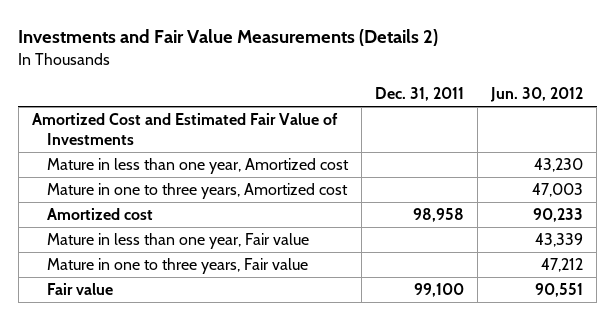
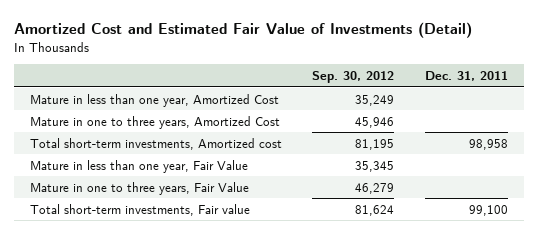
[18,29,439,47] Investments and Fair Value Measurements (Details 2) -> [14,22,473,39] Amortized Cost and Estimated Fair Value of Investments (Detail)
[490,87,584,103] Jun. 30, 2012 -> none
none -> [312,70,395,83] Sep. 30, 2012
[32,113,339,146] Amortized Cost and Estimated Fair Value of Investments -> none
[46,158,349,175] Mature in less than one year, Amortized cost -> [29,93,279,107] Mature in less than one year, Amortized Cost
[46,183,348,200] Mature in one to three years, Amortized cost -> [29,115,280,129] Mature in one to three years, Amortized Cost
[46,208,153,221] Amortized cost -> [29,137,282,150] Total short-term investments, Amortized cost
[46,233,309,250] Mature in less than one year, Fair value -> [29,159,248,173] Mature in less than one year, Fair Value
[46,258,308,275] Mature in one to three years, Fair value -> [29,181,249,195] Mature in one to three years, Fair Value
[46,283,113,296] Fair value -> [29,203,250,216] Total short-term investments, Fair value

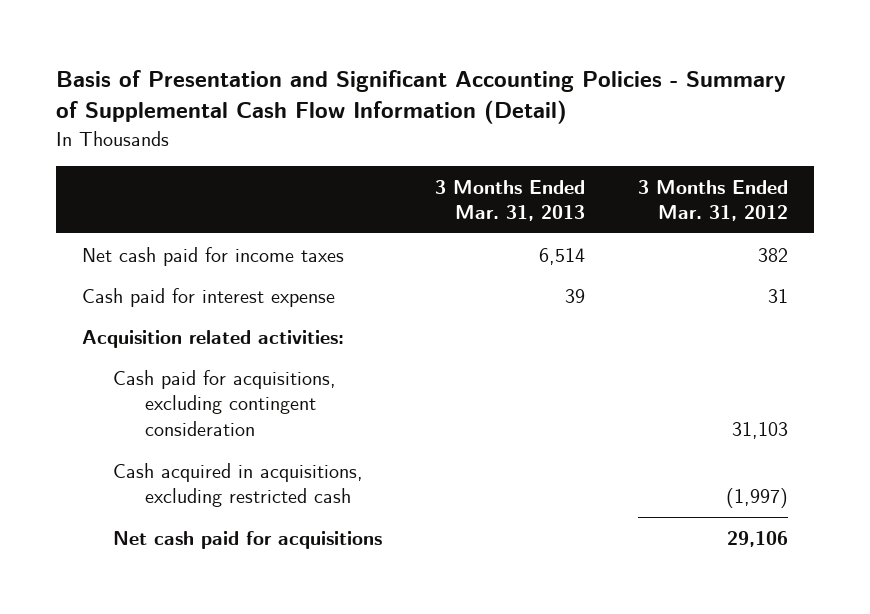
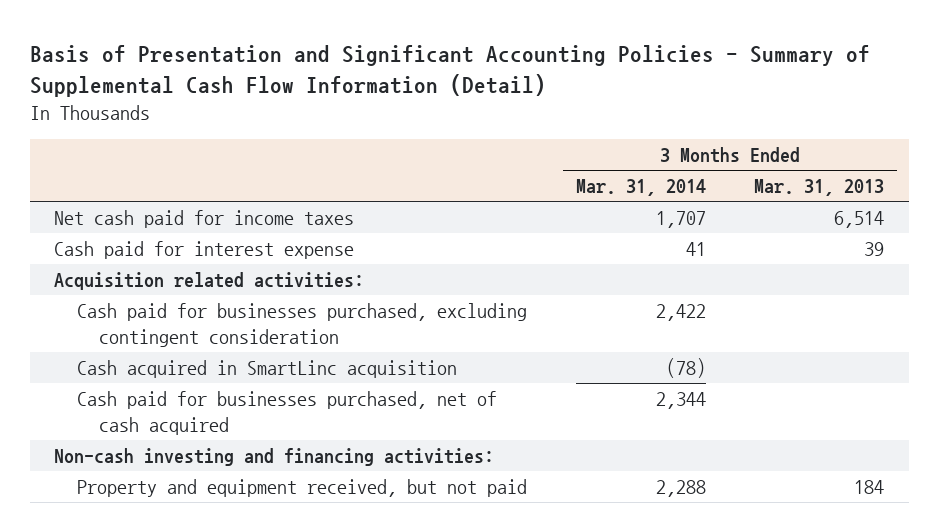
[637,179,788,222] 3 Months Ended Mar. 31, 2012 -> none
none -> [575,178,706,196] Mar. 31, 2014
[113,530,383,549] Net cash paid for acquisitions -> none
[113,369,337,437] Cash paid for acquisitions, excluding contingent consideration -> [76,302,527,347] Cash paid for businesses purchased, excluding contingent consideration
[113,462,364,508] Cash acquired in acquisitions, excluding restricted cash -> [76,359,457,378] Cash acquired in SmartLinc acquisition
none -> [76,390,497,435] Cash paid for businesses purchased, net of cash acquired
none -> [54,447,495,466] Non-cash investing and financing activities:
none -> [76,478,527,497] Property and equipment received, but not paid

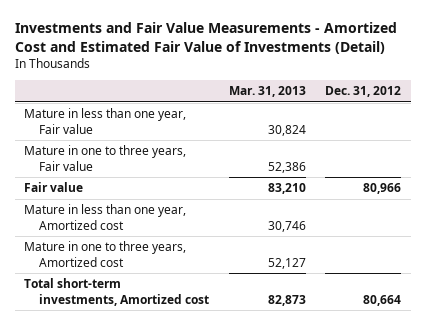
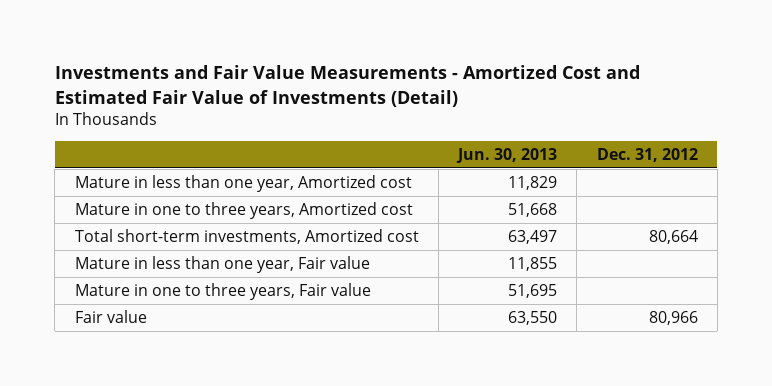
[228,86,306,98] Mar. 31, 2013 -> none
none -> [456,148,558,164] Jun. 30, 2013
[24,108,187,134] Mature in less than one year, Fair value -> [74,255,370,273] Mature in less than one year, Fair value
[24,145,187,171] Mature in one to three years, Fair value -> [74,282,371,300] Mature in one to three years, Fair value
[24,182,84,193] Fair value -> [74,309,147,323] Fair value

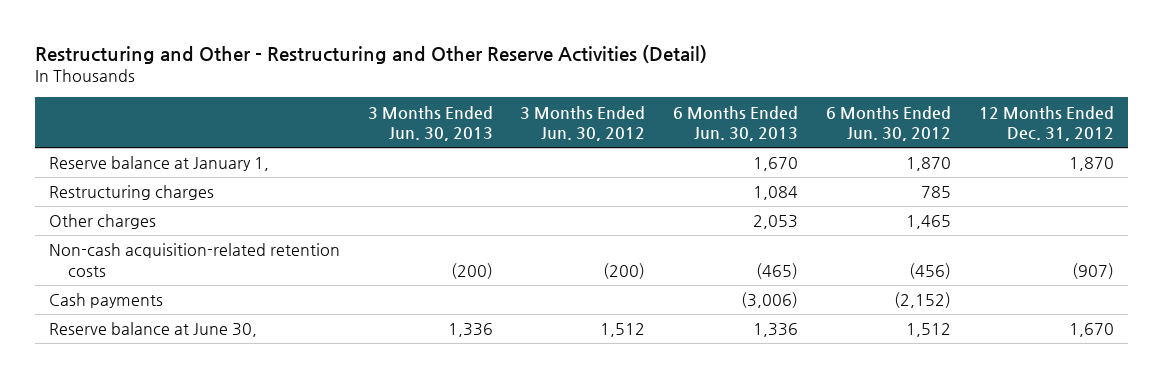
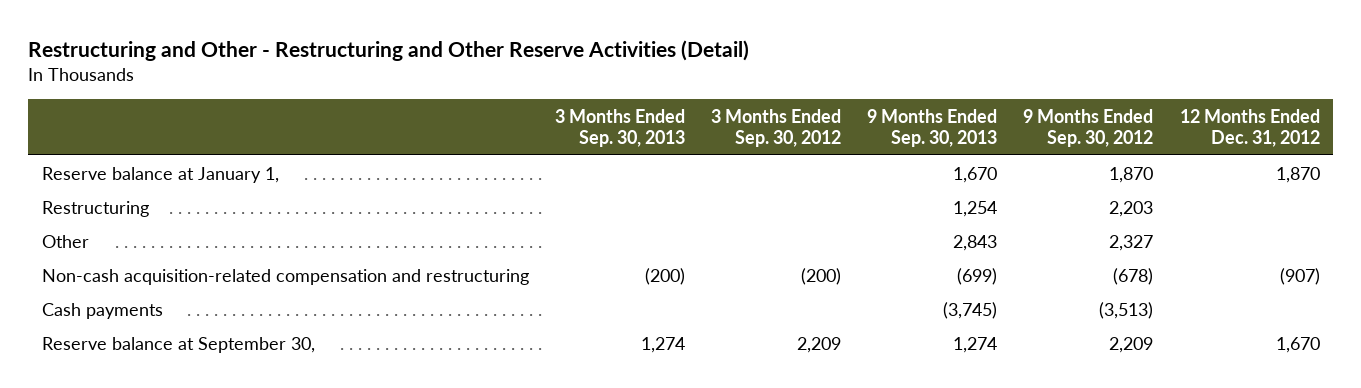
[367,105,493,142] 3 Months Ended Jun. 30, 2013 -> none
[520,105,646,142] 3 Months Ended Jun. 30, 2012 -> none
[673,105,799,142] 6 Months Ended Jun. 30, 2013 -> none
[825,105,951,142] 6 Months Ended Jun. 30, 2012 -> none
none -> [554,108,685,148] 3 Months Ended Sep. 30, 2013
none -> [711,108,842,148] 3 Months Ended Sep. 30, 2012
none -> [867,108,998,148] 9 Months Ended Sep. 30, 2013
none -> [1023,108,1154,148] 9 Months Ended Sep. 30, 2012
[48,185,214,201] Restructuring charges -> [41,200,149,217] Restructuring
[48,214,156,230] Other charges -> [41,234,89,248] Other
[48,243,340,277] Non-cash acquisition-related retention costs -> [41,268,529,285] Non-cash acquisition-related compensation and restructuring
[48,322,257,338] Reserve balance at June 30, -> [41,336,315,353] Reserve balance at September 30,

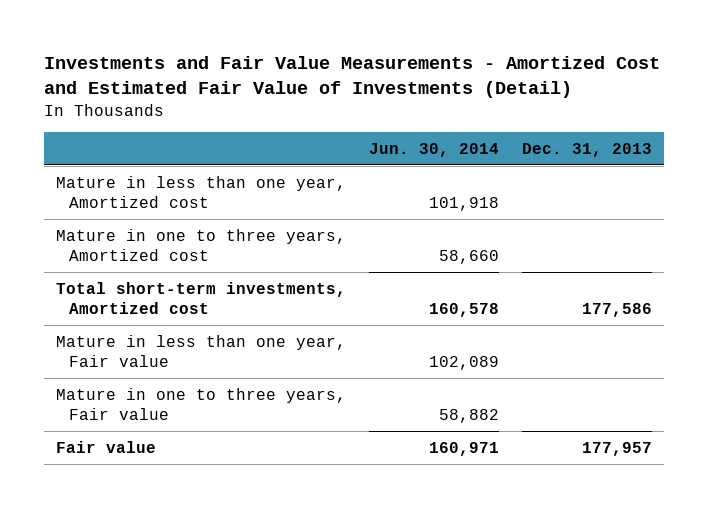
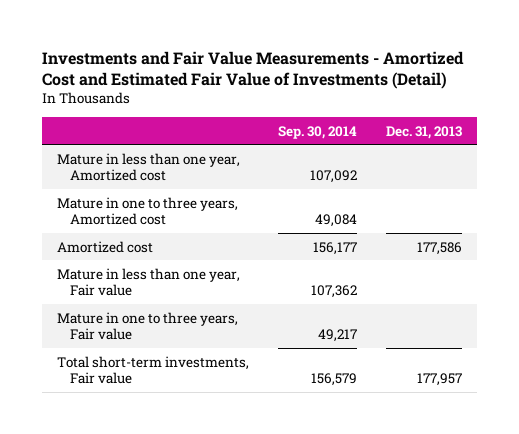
[368,142,499,157] Jun. 30, 2014 -> none
none -> [278,125,358,139] Sep. 30, 2014
[55,281,346,315] Total short-term investments, Amortized cost -> [56,240,153,253] Amortized cost
[55,440,156,453] Fair value -> [56,355,249,385] Total short-term investments, Fair value

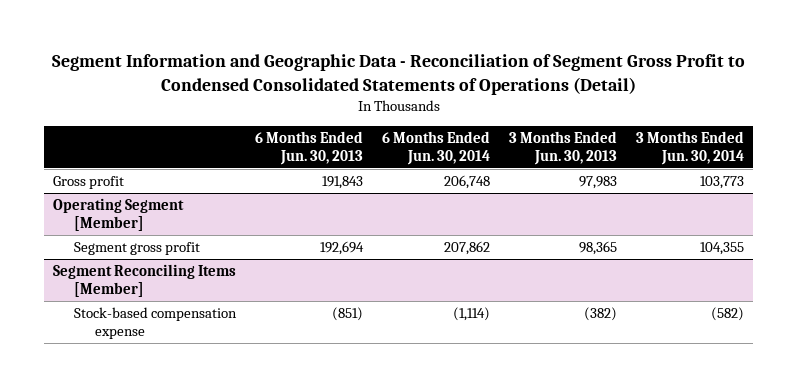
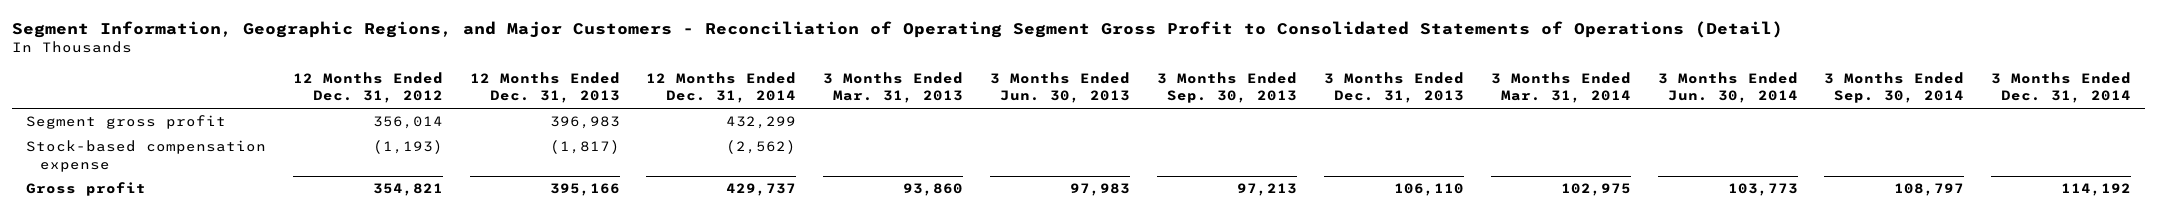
[51,54,745,95] Segment Information and Geographic Data - Reconciliation of Segment Gross Profit to Condensed Consolidated Statements of Operations (Detail) -> [12,20,1784,38] Segment Information, Geographic Regions, and Major Customers - Reconciliation of Operating Segment Gross Profit to Consolidated Statements of Operations (Detail)
[255,131,364,165] 6 Months Ended Jun. 30, 2013 -> none
[382,131,491,165] 6 Months Ended Jun. 30, 2014 -> none
none -> [292,71,443,104] 12 Months Ended Dec. 31, 2012
none -> [469,71,620,104] 12 Months Ended Dec. 31, 2013
none -> [646,71,797,104] 12 Months Ended Dec. 31, 2014
none -> [823,71,964,104] 3 Months Ended Mar. 31, 2013
none -> [1157,71,1298,104] 3 Months Ended Sep. 30, 2013
none -> [1323,71,1464,104] 3 Months Ended Dec. 31, 2013
none -> [1490,71,1631,104] 3 Months Ended Mar. 31, 2014
none -> [1824,71,1965,104] 3 Months Ended Sep. 30, 2014
none -> [1991,71,2132,104] 3 Months Ended Dec. 31, 2014
none -> [25,115,226,130] Segment gross profit
none -> [25,140,266,172] Stock-based compensation expense
[53,198,185,231] Operating Segment [Member] -> none
[74,242,201,256] Segment gross profit -> none
[53,264,237,297] Segment Reconciling Items [Member] -> none
[74,307,238,339] Stock-based compensation expense -> none

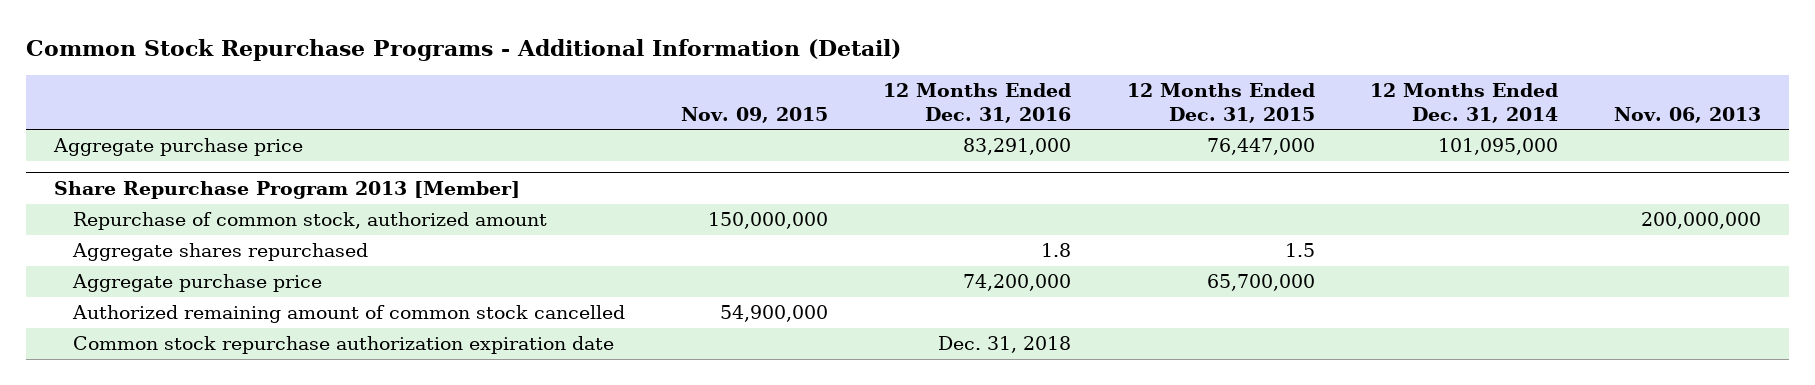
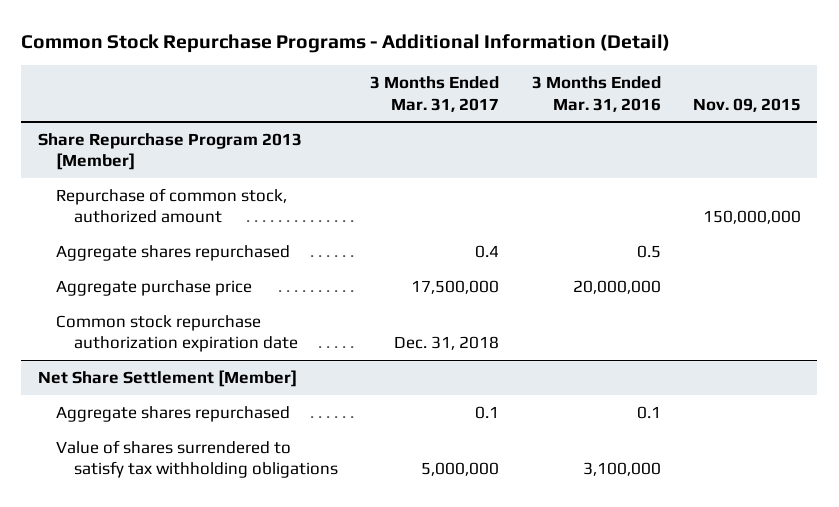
[883,83,1072,123] 12 Months Ended Dec. 31, 2016 -> none
[1126,83,1315,123] 12 Months Ended Dec. 31, 2015 -> none
[1370,83,1559,123] 12 Months Ended Dec. 31, 2014 -> none
[1613,106,1761,123] Nov. 06, 2013 -> none
none -> [370,76,500,112] 3 Months Ended Mar. 31, 2017
none -> [531,76,661,112] 3 Months Ended Mar. 31, 2016
[53,138,304,157] Aggregate purchase price -> none
[72,305,626,324] Authorized remaining amount of common stock cancelled -> none
none -> [37,369,297,387] Net Share Settlement [Member]
none -> [55,405,290,422] Aggregate shares repurchased
none -> [55,439,339,479] Value of shares surrendered to satisfy tax withholding obligations

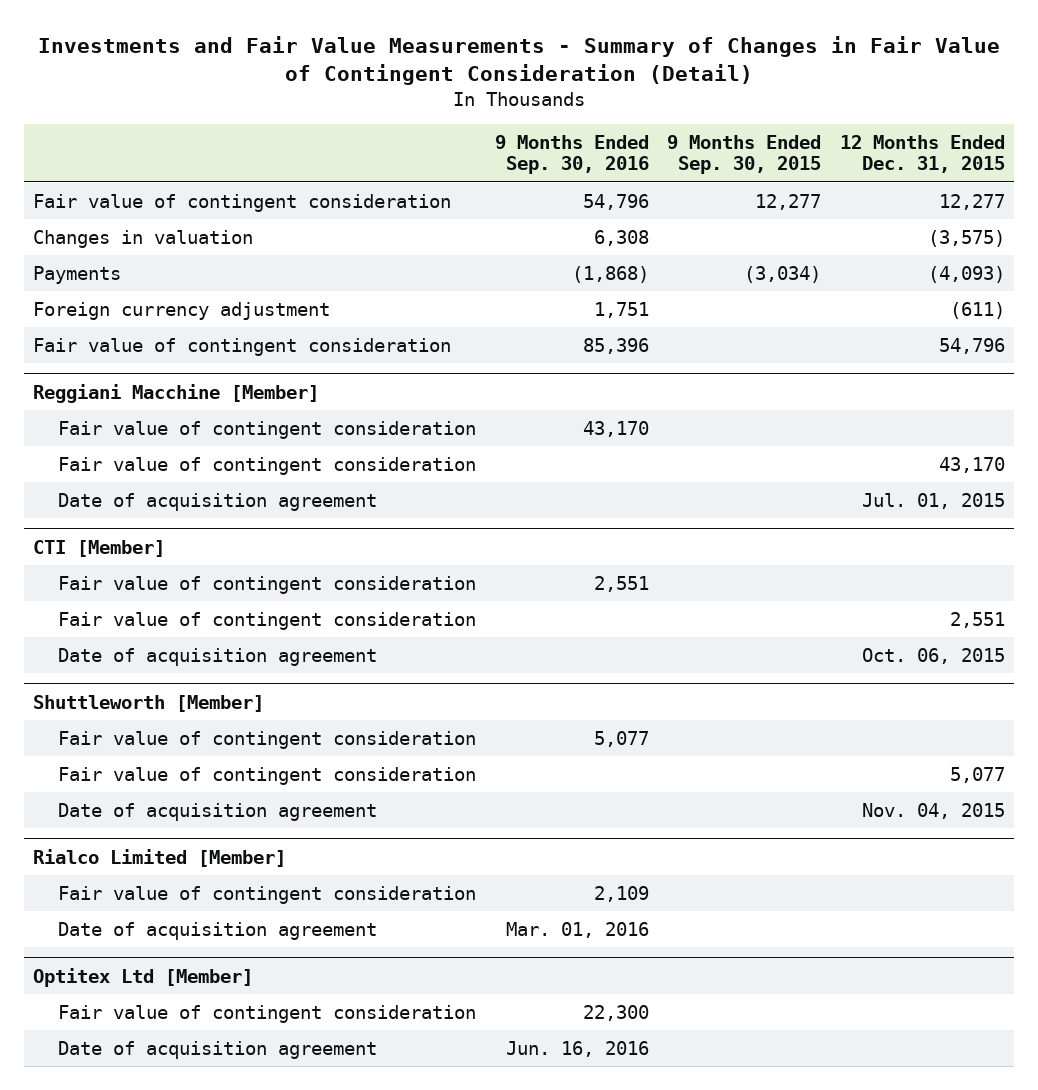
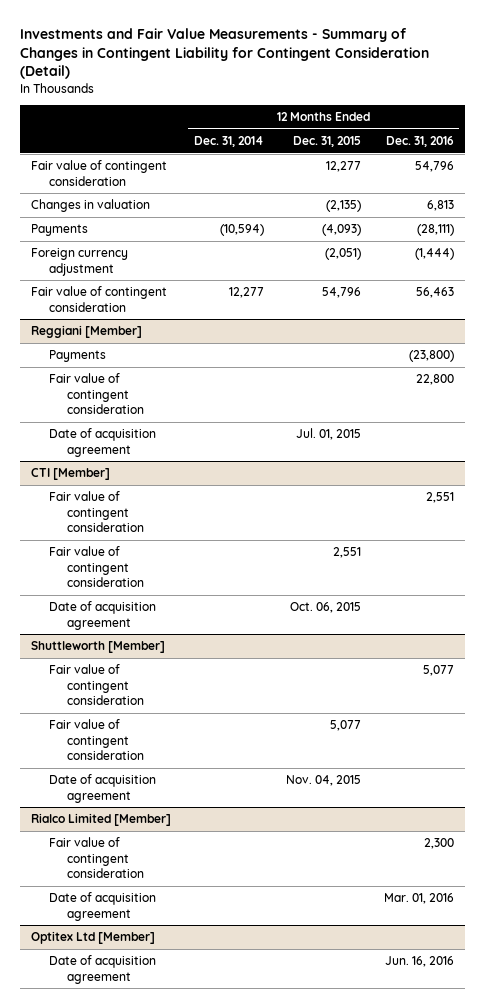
[38,35,1001,85] Investments and Fair Value Measurements - Summary of Changes in Fair Value of Contingent Consideration (Detail) -> [19,27,429,80] Investments and Fair Value Measurements - Summary of Changes in Contingent Liability for Contingent Consideration (Detail)
[494,134,649,175] 9 Months Ended Sep. 30, 2016 -> none
[667,134,822,175] 9 Months Ended Sep. 30, 2015 -> none
none -> [193,135,264,147] Dec. 31, 2014
none -> [385,135,454,147] Dec. 31, 2016
[927,229,1005,247] (3,575) -> [326,200,362,213] (2,135)
[949,301,1005,319] (611) -> [325,248,362,261] (2,051)
[33,383,320,403] Reggiani Macchine [Member] -> [31,325,143,339] Reggiani [Member]
none -> [48,350,106,363] Payments
[58,456,477,475] Fair value of contingent consideration -> none
[58,1004,477,1023] Fair value of contingent consideration -> none

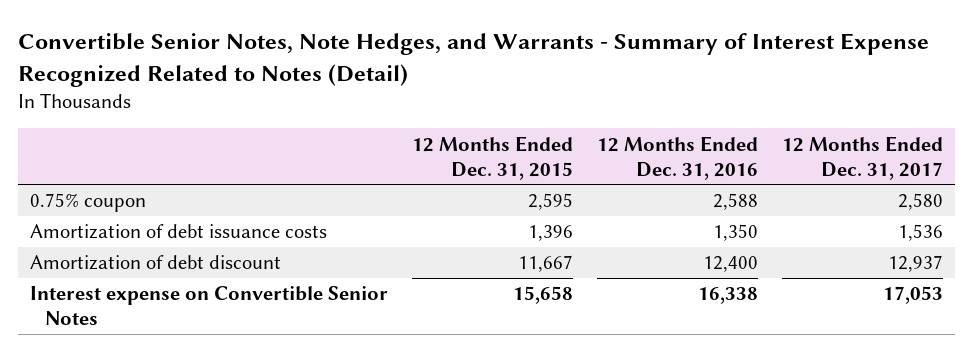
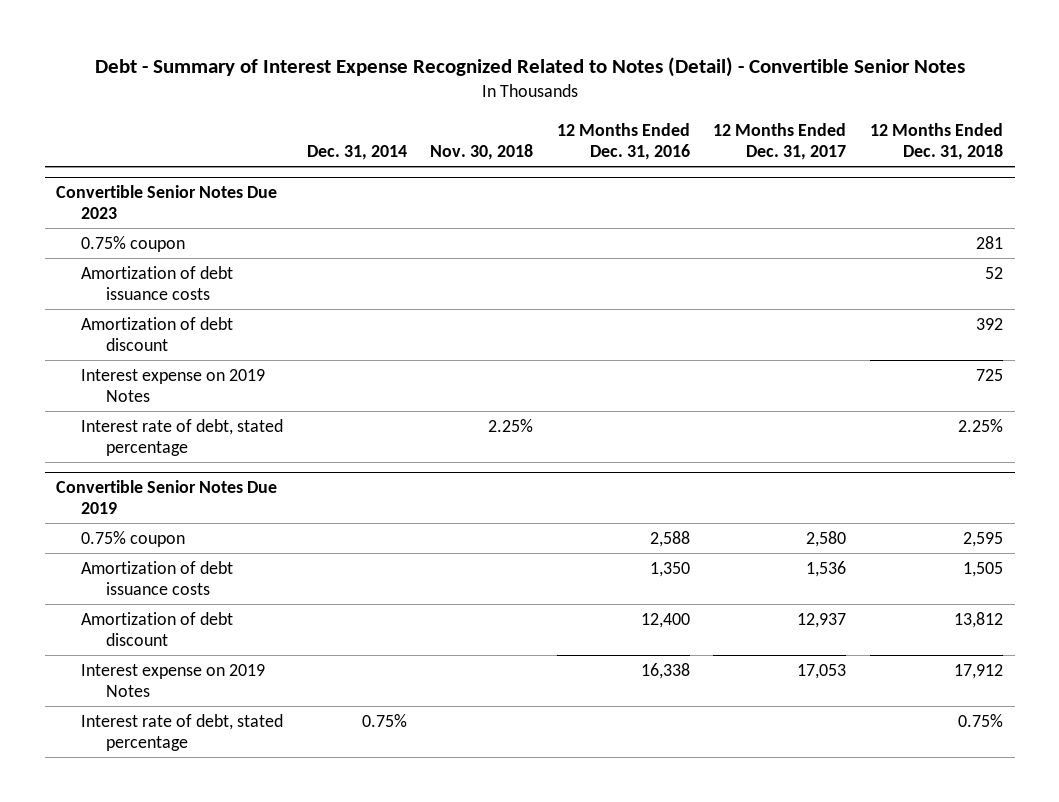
[17,33,929,87] Convertible Senior Notes, Note Hedges, and Warrants - Summary of Interest Expense Recognized Related to Notes (Detail) -> [94,56,965,77] Debt - Summary of Interest Expense Recognized Related to Notes (Detail) - Convertible Senior Notes
[411,135,573,180] 12 Months Ended Dec. 31, 2015 -> none
none -> [306,145,407,161] Dec. 31, 2014
none -> [430,144,534,161] Nov. 30, 2018
none -> [869,123,1003,161] 12 Months Ended Dec. 31, 2018
none -> [56,185,278,220] Convertible Senior Notes Due 2023
none -> [81,235,186,252] 0.75% coupon
none -> [81,265,234,300] Amortization of debt issuance costs
none -> [81,316,234,351] Amortization of debt discount
none -> [81,368,266,402] Interest expense on 2019 Notes
none -> [81,418,284,456] Interest rate of debt, stated percentage
none -> [56,480,278,515] Convertible Senior Notes Due 2019
[29,286,388,326] Interest expense on Convertible Senior Notes -> [81,663,266,697] Interest expense on 2019 Notes
none -> [81,713,284,751] Interest rate of debt, stated percentage

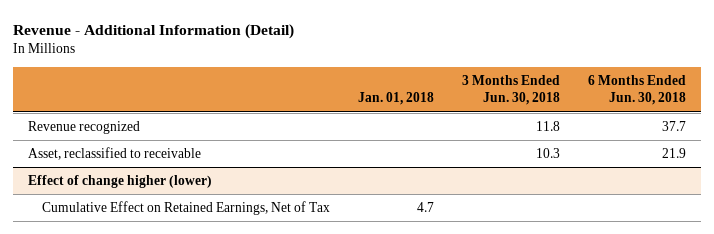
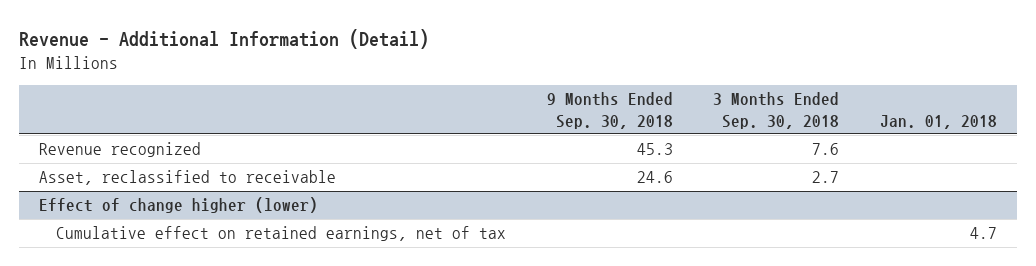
[462,74,561,106] 3 Months Ended Jun. 30, 2018 -> none
[588,74,687,106] 6 Months Ended Jun. 30, 2018 -> none
none -> [546,92,673,129] 9 Months Ended Sep. 30, 2018
none -> [713,92,840,129] 3 Months Ended Sep. 30, 2018
[41,201,330,216] Cumulative Effect on Retained Earnings, Net of Tax -> [55,226,506,242] Cumulative effect on retained earnings, net of tax

